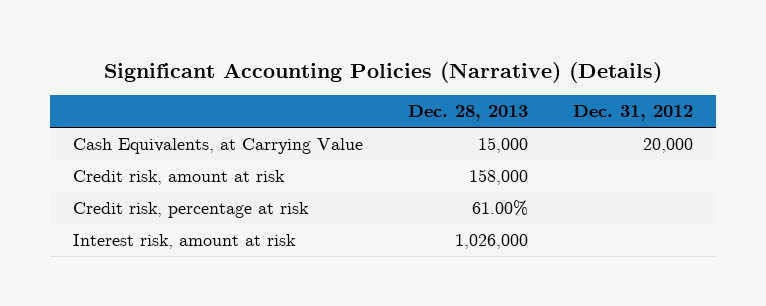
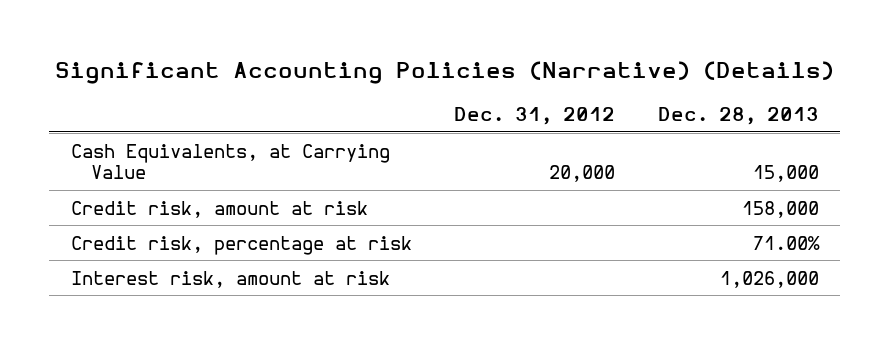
[472,199,529,216] 61.00% -> [752,235,820,250] 71.00%

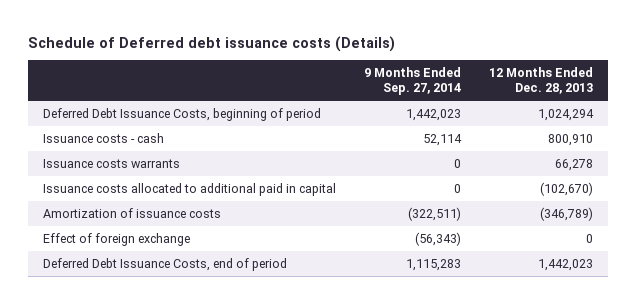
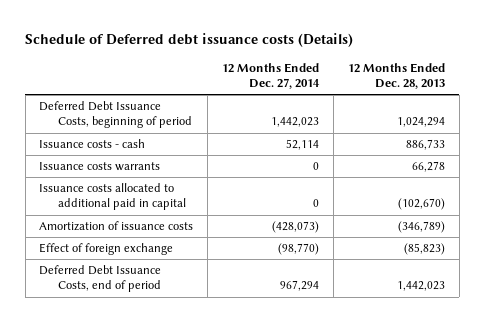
[364,66,462,96] 9 Months Ended Sep. 27, 2014 -> none
none -> [222,62,321,90] 12 Months Ended Dec. 27, 2014
[548,133,594,146] 800,910 -> [405,139,445,151] 886,733
[586,233,594,243] 0 -> [403,243,445,256] (85,823)

